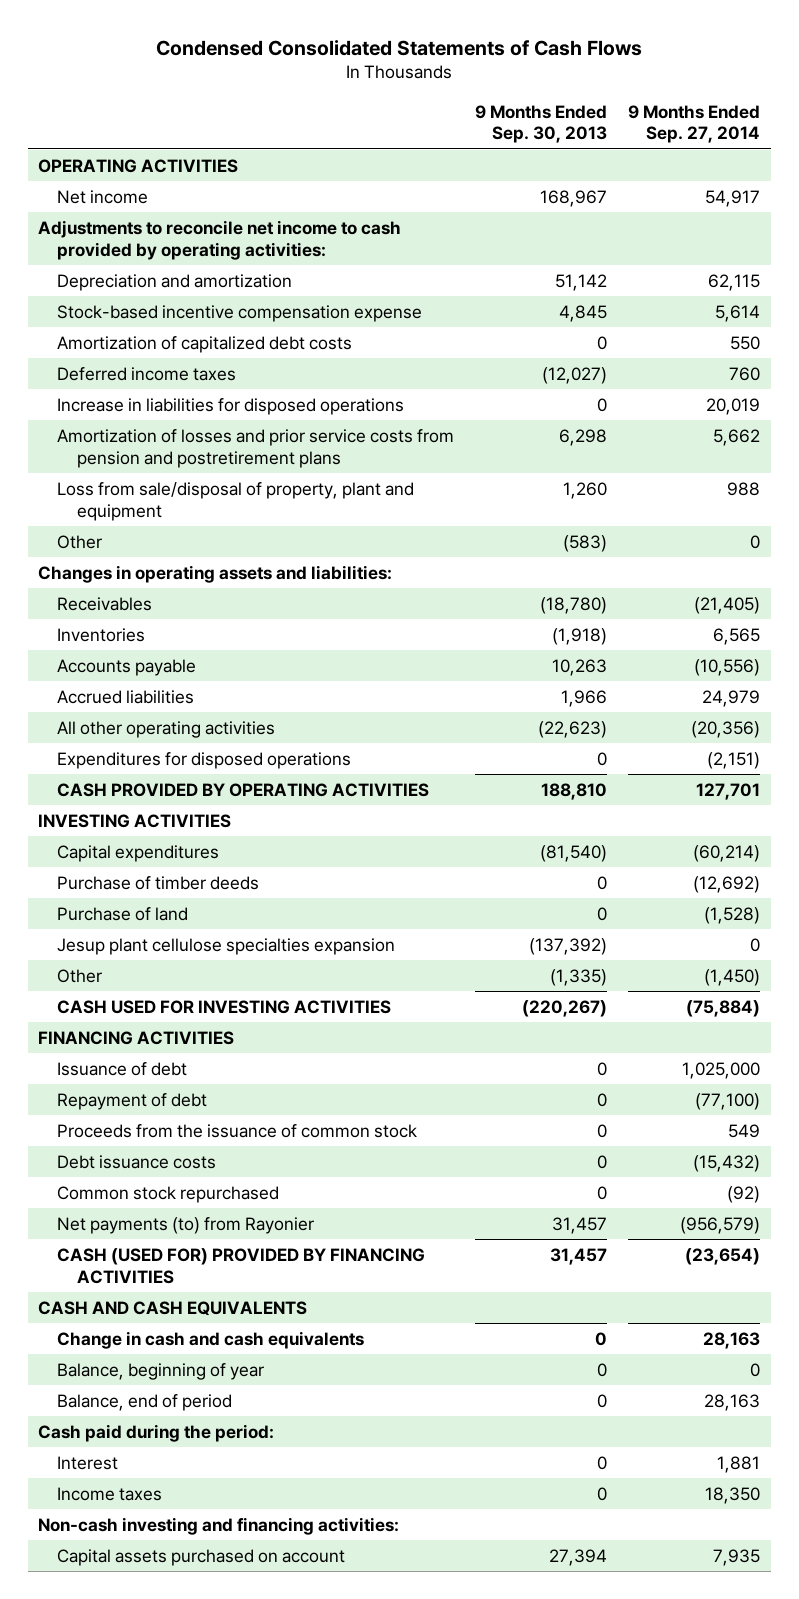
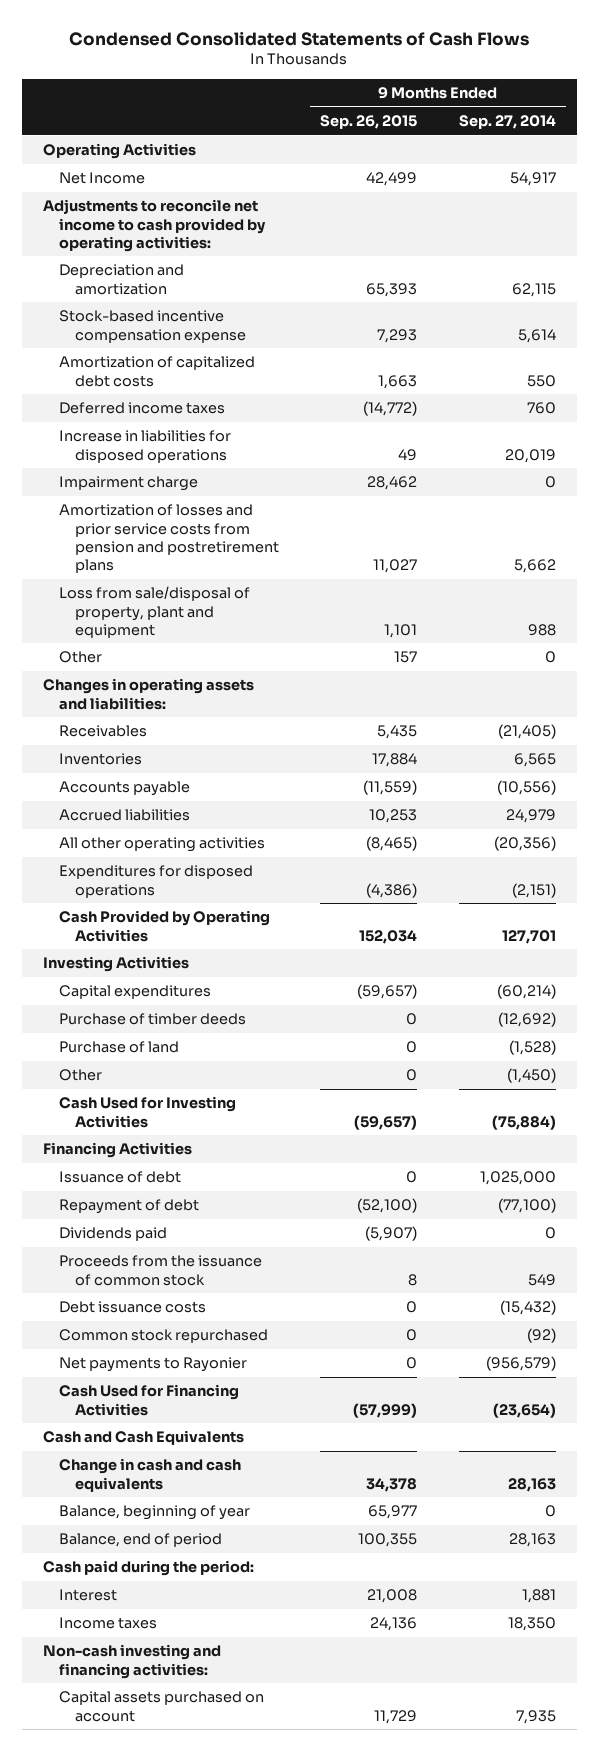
[475,104,608,144] 9 Months Ended Sep. 30, 2013 -> none
none -> [320,115,418,130] Sep. 26, 2015
[38,158,239,173] OPERATING ACTIVITIES -> [42,143,196,160] Operating Activities
[57,189,149,204] Net income -> [58,172,145,185] Net Income
none -> [58,476,198,492] Impairment charge
[57,782,430,797] CASH PROVIDED BY OPERATING ACTIVITIES -> [58,910,270,942] Cash Provided by Operating Activities
[38,813,232,828] INVESTING ACTIVITIES -> [42,956,189,973] Investing Activities
[57,937,396,955] Jesup plant cellulose specialties expansion -> none
[57,999,392,1014] CASH USED FOR INVESTING ACTIVITIES -> [58,1096,236,1128] Cash Used for Investing Activities
[38,1030,235,1045] FINANCING ACTIVITIES -> [42,1142,192,1159] Financing Activities
none -> [58,1227,167,1242] Dividends paid
[57,1216,315,1234] Net payments (to) from Rayonier -> [58,1357,247,1373] Net payments to Rayonier
[57,1247,426,1284] CASH (USED FOR) PROVIDED BY FINANCING ACTIVITIES -> [58,1384,239,1416] Cash Used for Financing Activities
[38,1300,308,1316] CASH AND CASH EQUIVALENTS -> [42,1430,244,1446] Cash and Cash Equivalents

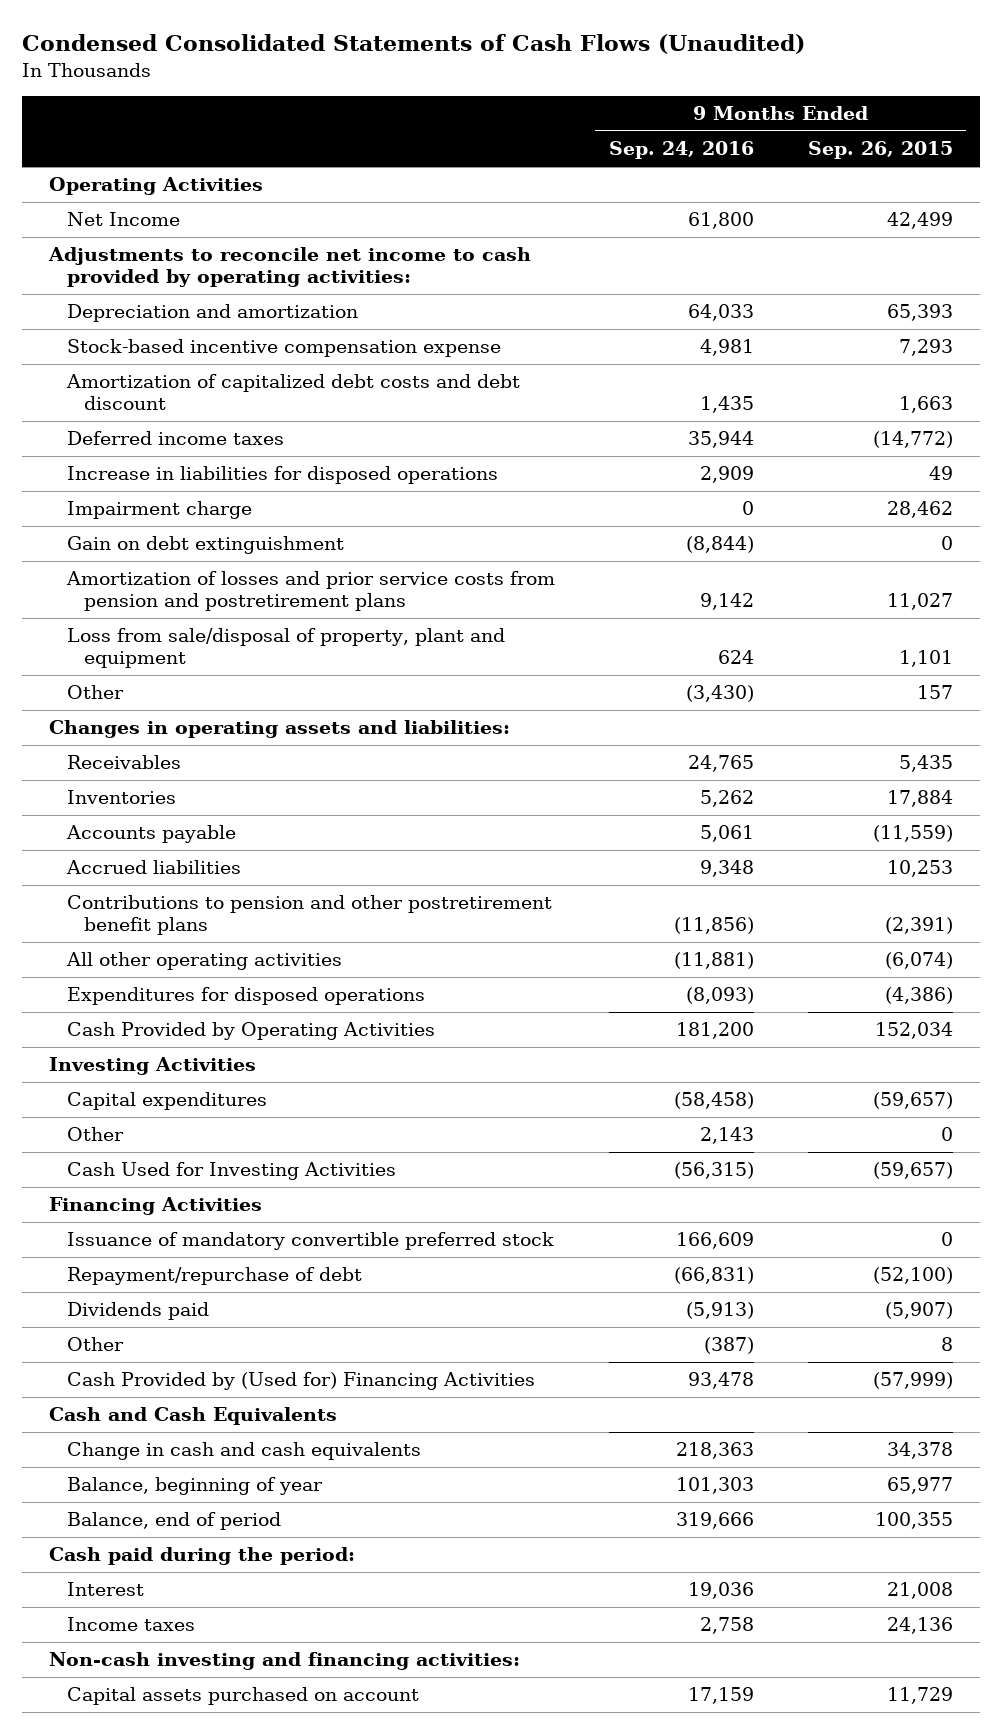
[69,30,530,46] Condensed Consolidated Statements of Cash Flows -> [21,34,805,55] Condensed Consolidated Statements of Cash Flows (Unaudited)
[458,115,556,130] Sep. 27, 2014 -> none
none -> [608,141,754,160] Sep. 24, 2016
[58,356,255,387] Amortization of capitalized debt costs -> [65,374,520,411] Amortization of capitalized debt costs and debt discount
none -> [66,536,344,555] Gain on debt extinguishment
none -> [66,895,552,936] Contributions to pension and other postretirement benefit plans
[366,836,418,852] (8,465) -> [884,952,953,970] (6,074)
[58,1013,246,1026] Purchase of timber deeds -> none
[58,1041,179,1054] Purchase of land -> none
[58,1171,181,1184] Issuance of debt -> none
none -> [66,1232,554,1251] Issuance of mandatory convertible preferred stock
[58,1199,199,1215] Repayment of debt -> [66,1267,362,1286] Repayment/repurchase of debt
[58,1255,262,1286] Proceeds from the issuance of common stock -> none
[58,1301,206,1314] Debt issuance costs -> none
[58,1329,268,1344] Common stock repurchased -> none
[58,1357,247,1373] Net payments to Rayonier -> none
none -> [66,1337,124,1352] Other
[58,1384,239,1416] Cash Used for Financing Activities -> [66,1372,535,1391] Cash Provided by (Used for) Financing Activities

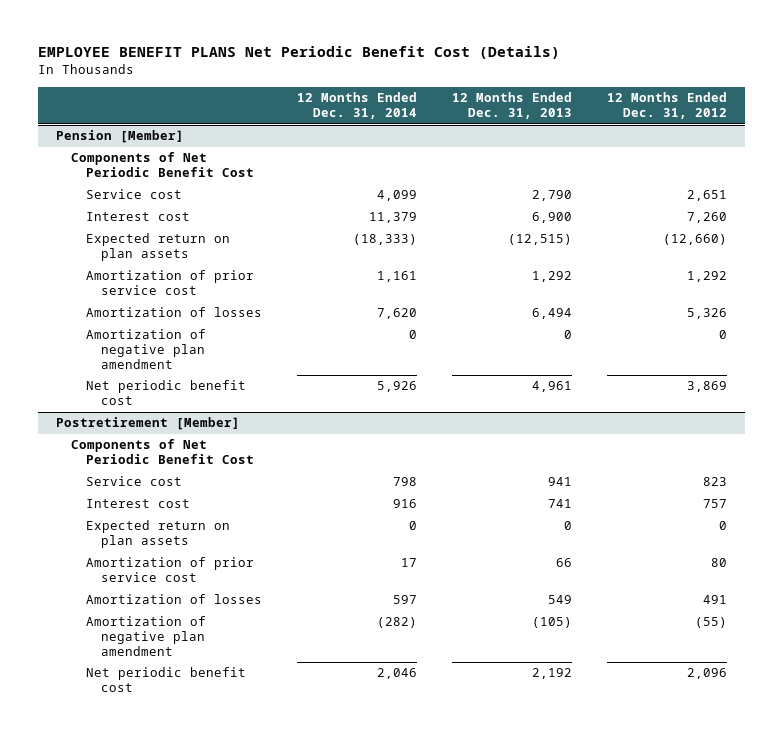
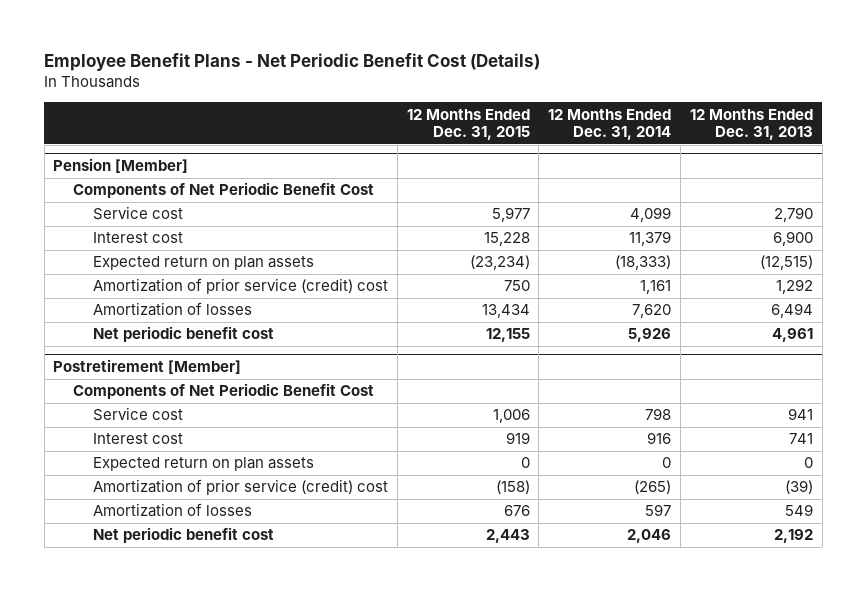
[38,46,561,60] EMPLOYEE BENEFIT PLANS Net Periodic Benefit Cost (Details) -> [44,53,541,72] Employee Benefit Plans - Net Periodic Benefit Cost (Details)
[607,92,728,120] 12 Months Ended Dec. 31, 2012 -> none
none -> [406,108,530,140] 12 Months Ended Dec. 31, 2015
[86,270,255,296] Amortization of prior service cost -> [93,278,389,295] Amortization of prior service (credit) cost
[86,329,207,370] Amortization of negative plan amendment -> none
[86,557,255,583] Amortization of prior service cost -> [93,479,389,496] Amortization of prior service (credit) cost
[401,558,418,568] 17 -> [634,480,672,495] (265)
[556,558,573,568] 66 -> [784,480,813,495] (39)
[86,616,207,657] Amortization of negative plan amendment -> none

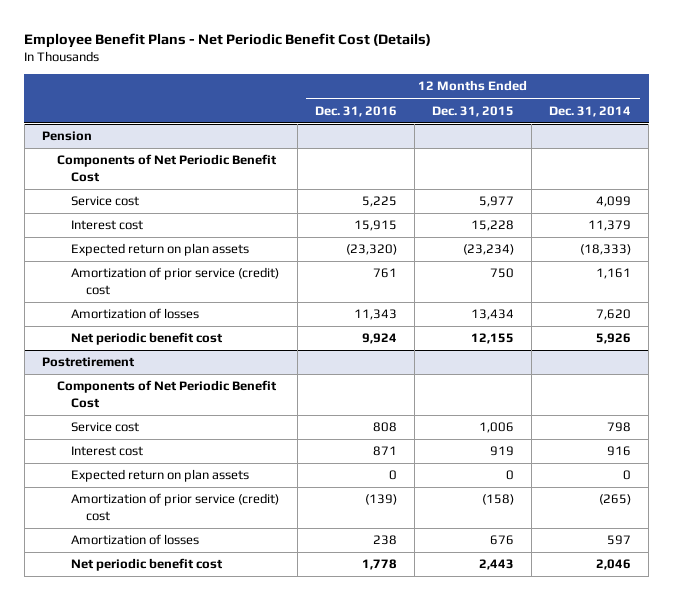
[689,108,813,140] 12 Months Ended Dec. 31, 2013 -> none
none -> [314,105,397,117] Dec. 31, 2016
[53,158,189,174] Pension [Member] -> [41,131,92,142] Pension
[53,359,242,375] Postretirement [Member] -> [41,357,135,368] Postretirement

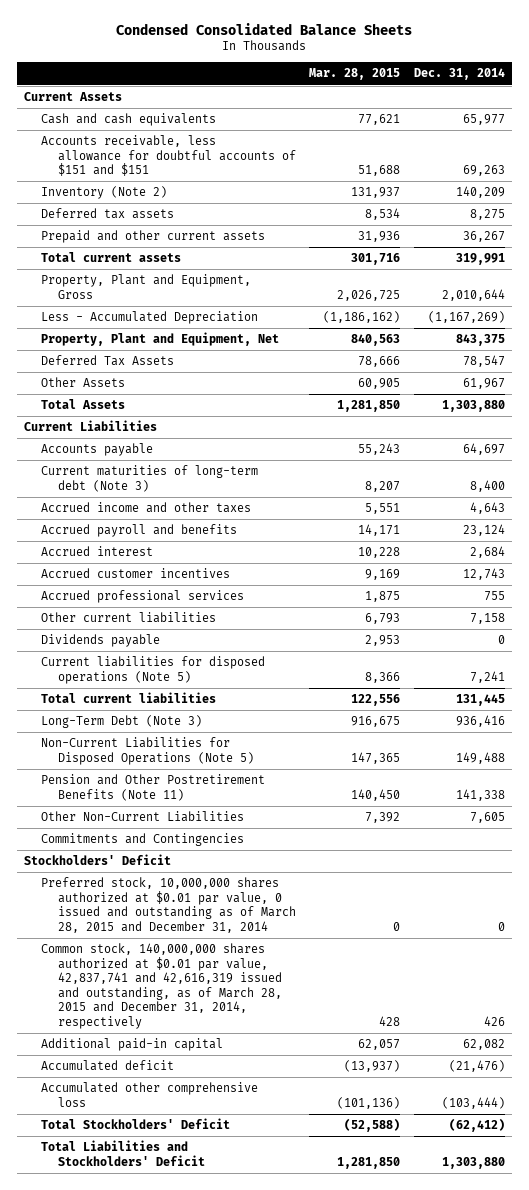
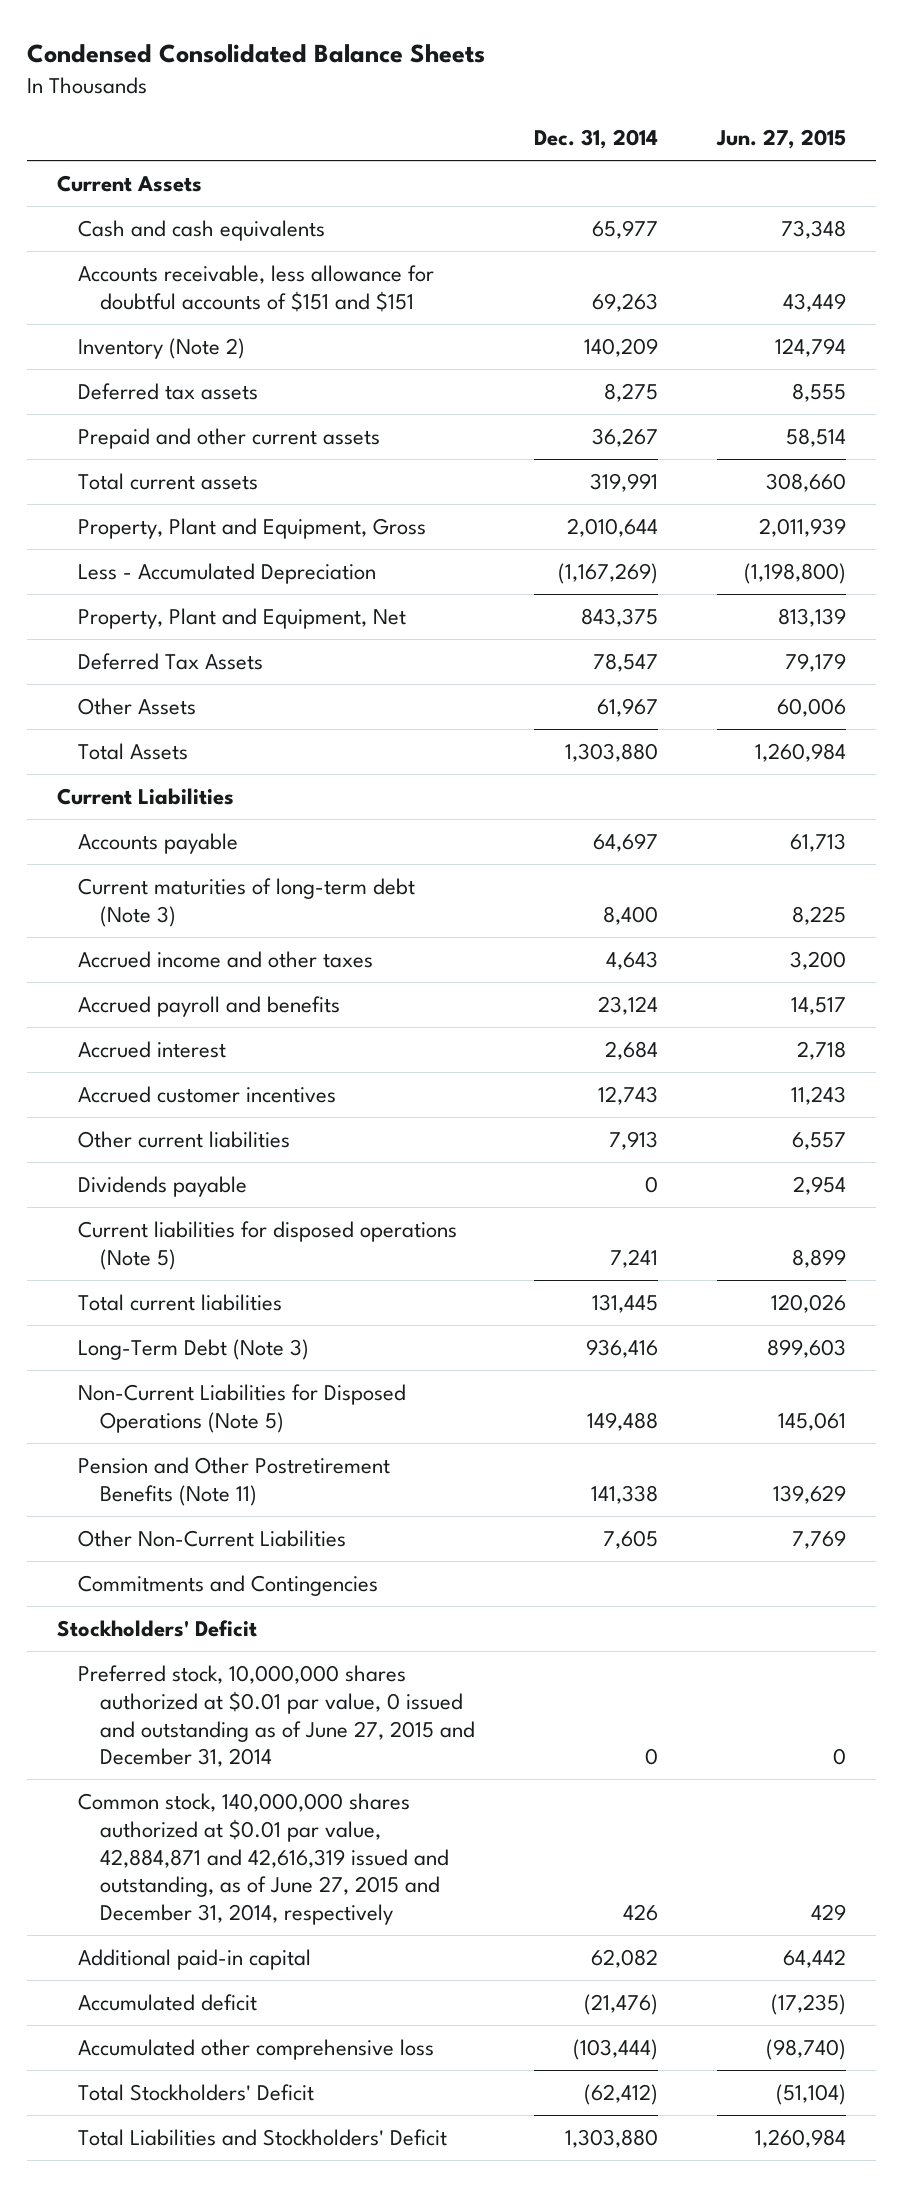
[309,68,401,81] Mar. 28, 2015 -> none
none -> [716,129,847,150] Jun. 27, 2015
[40,590,244,604] Accrued professional services -> none
[470,613,506,625] 7,158 -> [608,1130,658,1150] 7,913
[40,877,296,933] Preferred stock, 10,000,000 shares authorized at $0.01 par value, 0 issued and outstanding as of March 28, 2015 and December 31, 2014 -> [78,1664,475,1768] Preferred stock, 10,000,000 shares authorized at $0.01 par value, 0 issued and outstanding as of June 27, 2015 and December 31, 2014
[40,943,282,1029] Common stock, 140,000,000 shares authorized at $0.01 par value, 42,837,741 and 42,616,319 issued and outstanding, as of March 28, 2015 and December 31, 2014, respectively -> [78,1792,449,1926] Common stock, 140,000,000 shares authorized at $0.01 par value, 42,884,871 and 42,616,319 issued and outstanding, as of June 27, 2015 and December 31, 2014, respectively

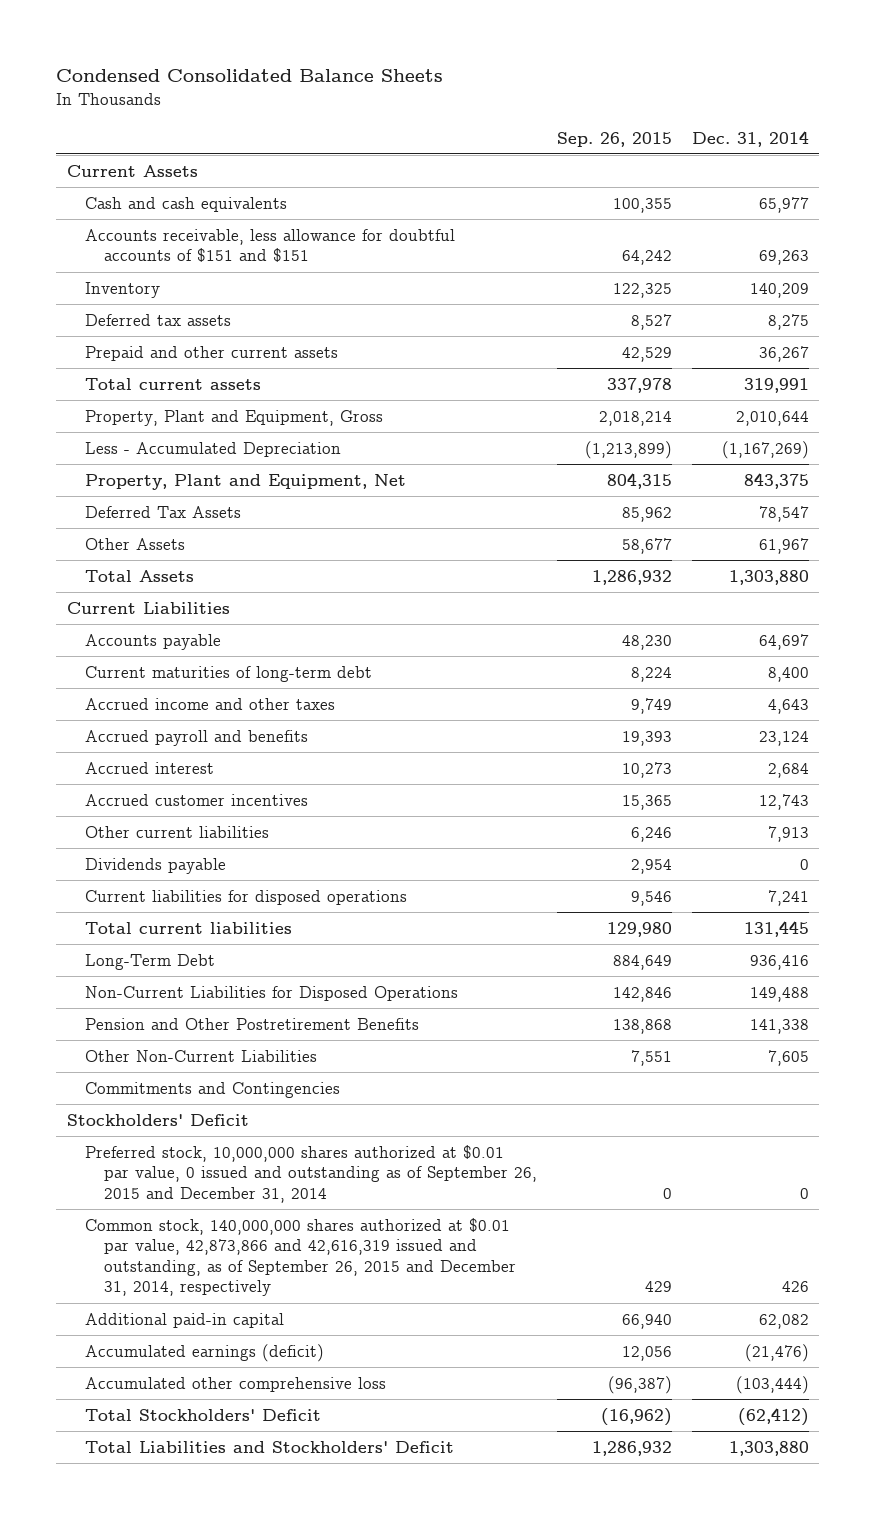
[716,129,847,150] Jun. 27, 2015 -> none
none -> [556,131,672,147] Sep. 26, 2015
[78,337,246,359] Inventory (Note 2) -> [85,281,161,298] Inventory
[78,877,416,927] Current maturities of long-term debt (Note 3) -> [85,665,373,682] Current maturities of long-term debt
[78,1220,458,1270] Current liabilities for disposed operations (Note 5) -> [85,889,408,905] Current liabilities for disposed operations
[78,1338,310,1360] Long-Term Debt (Note 3) -> [85,953,216,970] Long-Term Debt
[78,1383,407,1433] Non-Current Liabilities for Disposed Operations (Note 5) -> [85,985,459,1001] Non-Current Liabilities for Disposed Operations
[78,1456,391,1506] Pension and Other Postretirement Benefits (Note 11) -> [85,1017,420,1030] Pension and Other Postretirement Benefits
[78,1664,475,1768] Preferred stock, 10,000,000 shares authorized at $0.01 par value, 0 issued and outstanding as of June 27, 2015 and December 31, 2014 -> [85,1144,537,1203] Preferred stock, 10,000,000 shares authorized at $0.01 par value, 0 issued and outstanding as of September 26, 2015 and December 31, 2014
[78,1792,449,1926] Common stock, 140,000,000 shares authorized at $0.01 par value, 42,884,871 and 42,616,319 issued and outstanding, as of June 27, 2015 and December 31, 2014, respectively -> [85,1217,516,1297] Common stock, 140,000,000 shares authorized at $0.01 par value, 42,873,866 and 42,616,319 issued and outstanding, as of September 26, 2015 and December 31, 2014, respectively
[78,1993,258,2011] Accumulated deficit -> [85,1343,325,1362] Accumulated earnings (deficit)

